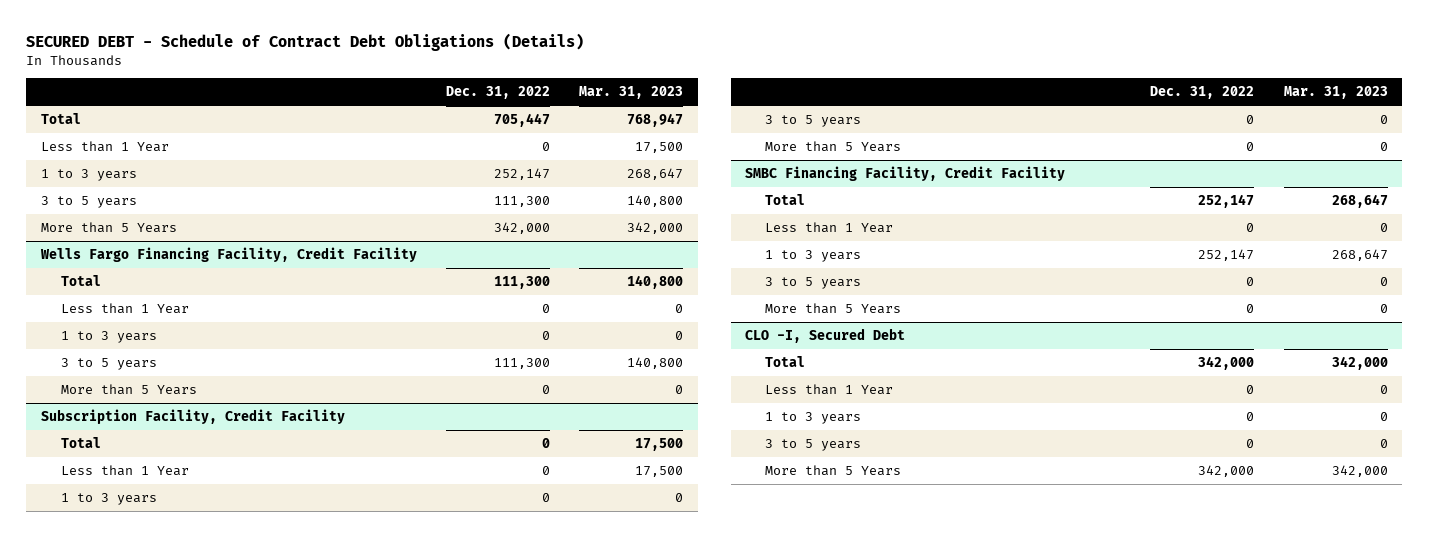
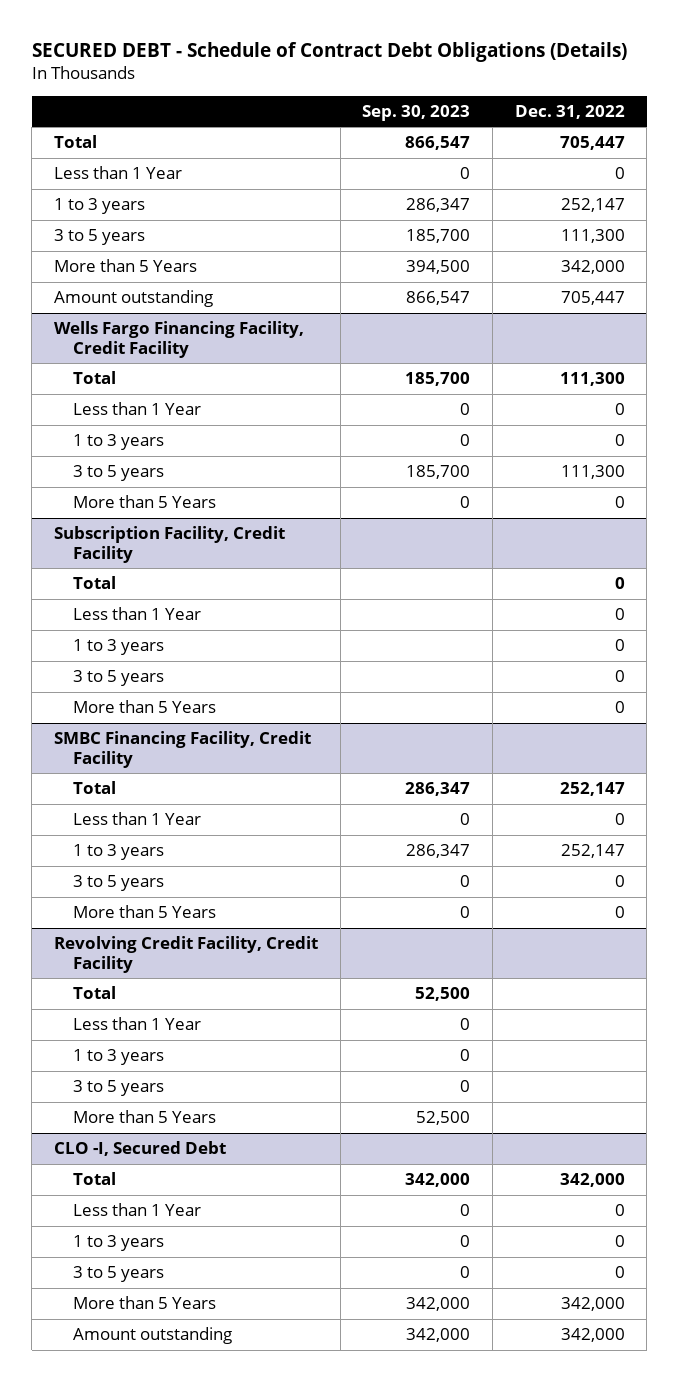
[579,86,684,100] Mar. 31, 2023 -> none
none -> [362,104,471,121] Sep. 30, 2023
none -> [53,290,213,308] Amount outstanding
none -> [53,936,318,973] Revolving Credit Facility, Credit Facility
none -> [73,986,117,1000] Total
none -> [73,1017,202,1031] Less than 1 Year
none -> [73,1049,165,1066] 1 to 3 years
none -> [73,1080,165,1097] 3 to 5 years
none -> [73,1110,217,1124] More than 5 Years
none -> [73,1327,233,1345] Amount outstanding

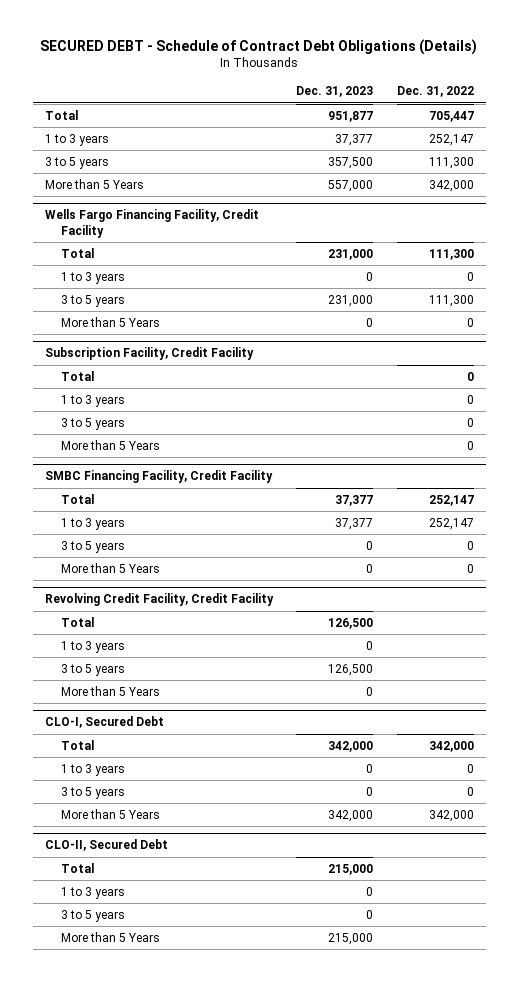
[362,104,471,121] Sep. 30, 2023 -> none
none -> [296,86,374,98] Dec. 31, 2023
[53,166,182,180] Less than 1 Year -> none
[53,290,213,308] Amount outstanding -> none
[73,402,202,416] Less than 1 Year -> none
[73,607,202,621] Less than 1 Year -> none
[73,812,202,826] Less than 1 Year -> none
[73,1017,202,1031] Less than 1 Year -> none
[53,1141,226,1157] CLO -I, Secured Debt -> [44,716,164,729] CLO-I, Secured Debt
[73,1203,202,1217] Less than 1 Year -> none
[73,1327,233,1345] Amount outstanding -> none
none -> [44,839,168,852] CLO-II, Secured Debt
none -> [60,862,94,873] Total
none -> [60,886,125,899] 1 to 3 years
none -> [60,909,125,922] 3 to 5 years
none -> [60,931,160,942] More than 5 Years

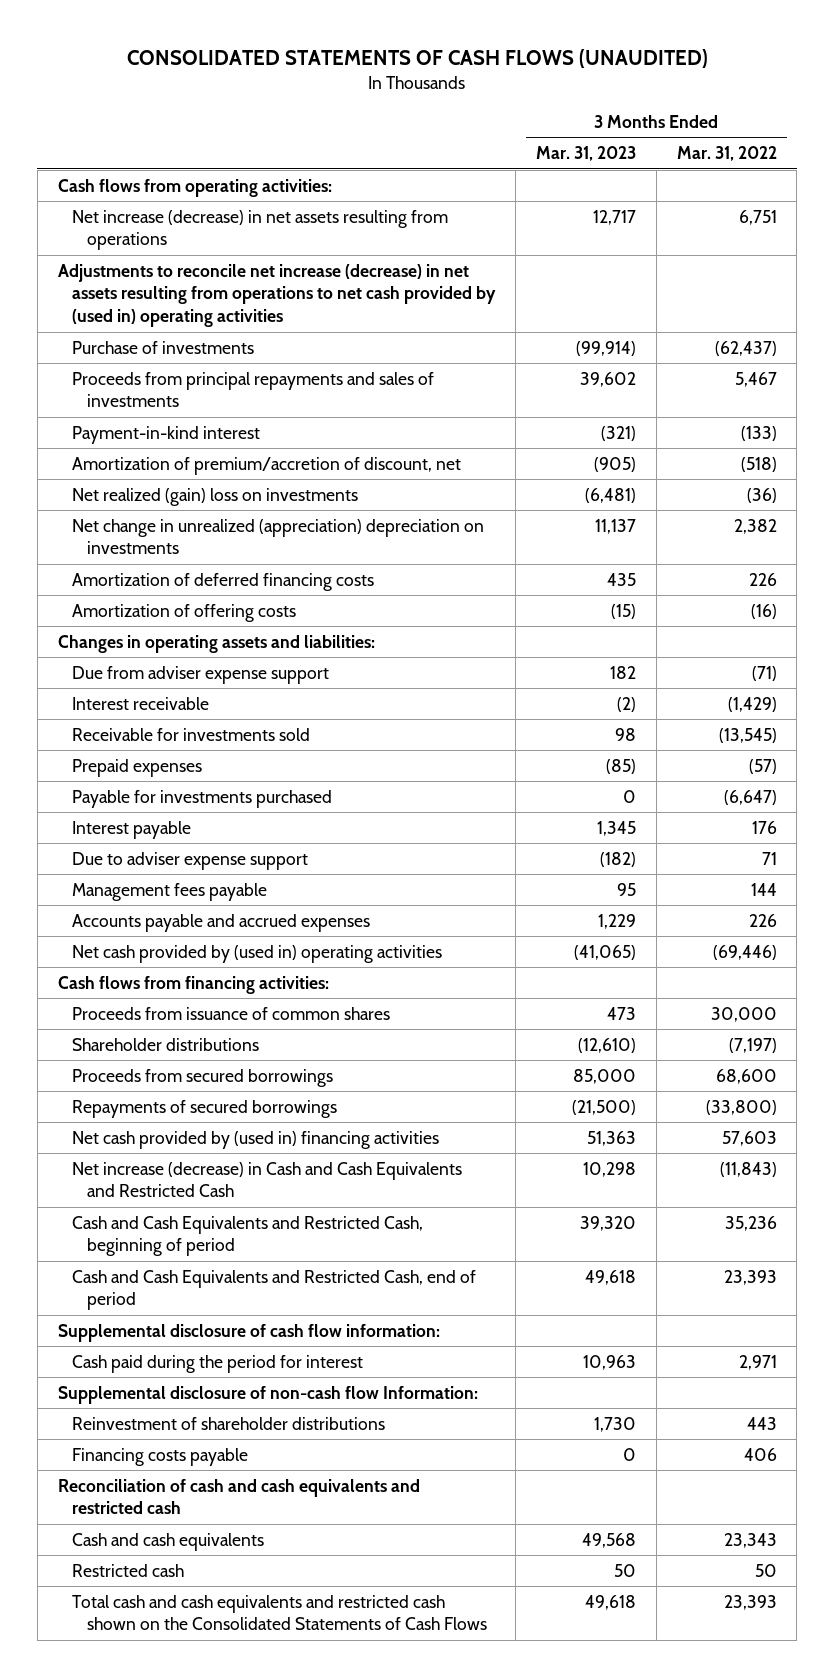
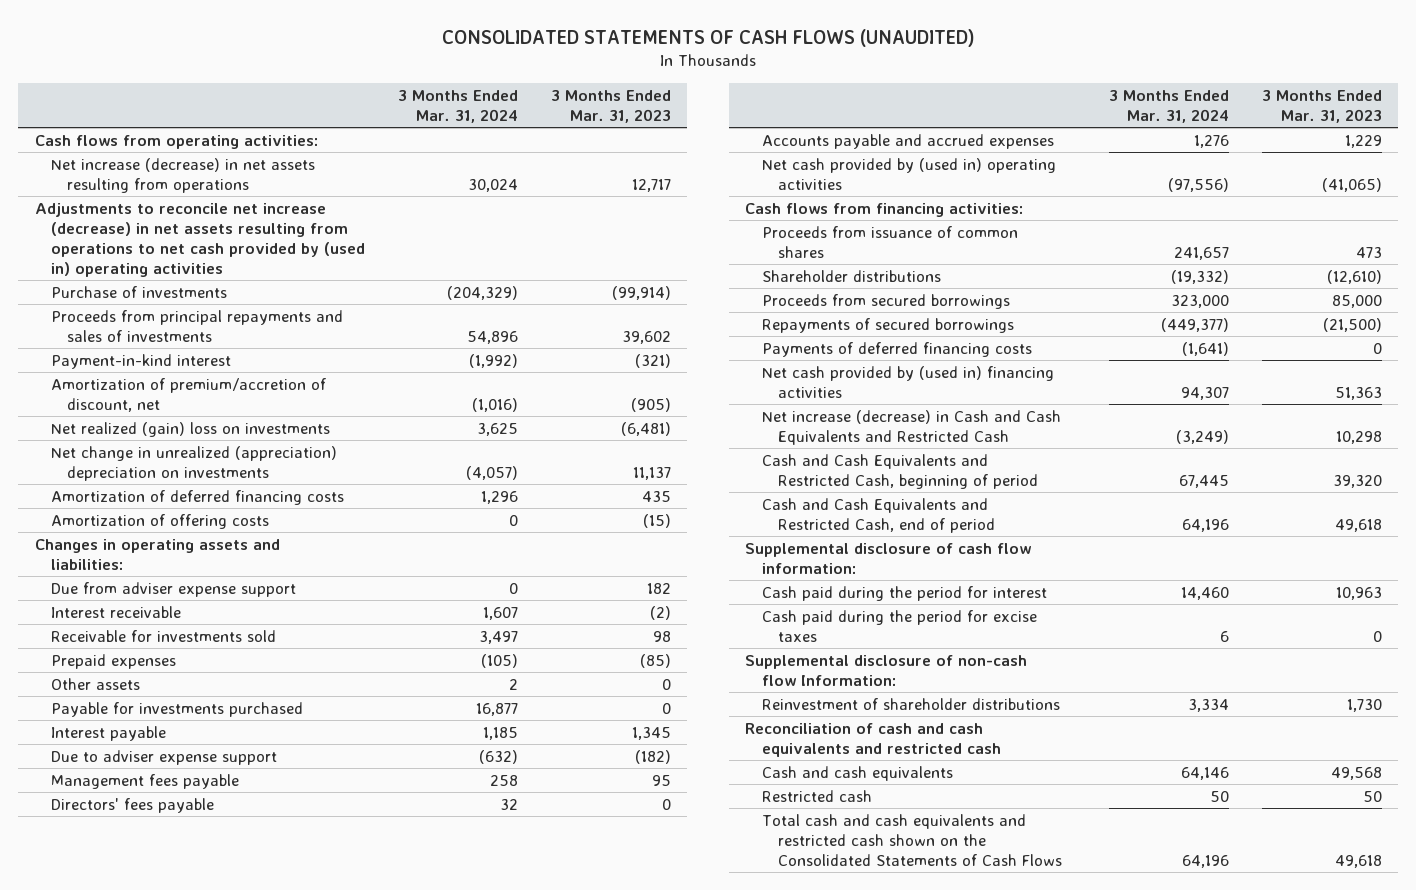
[676,146,777,162] Mar. 31, 2022 -> none
none -> [397,89,518,123] 3 Months Ended Mar. 31, 2024
none -> [50,677,140,690] Other assets
none -> [50,797,214,813] Directors' fees payable
none -> [761,341,1032,357] Payments of deferred financing costs
none -> [761,609,1037,642] Cash paid during the period for excise taxes
[72,1447,249,1466] Financing costs payable -> none

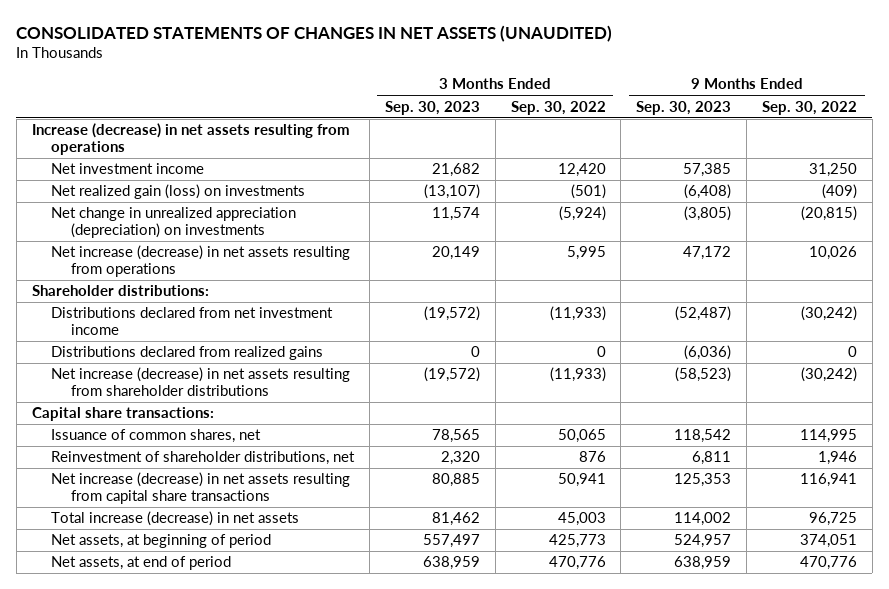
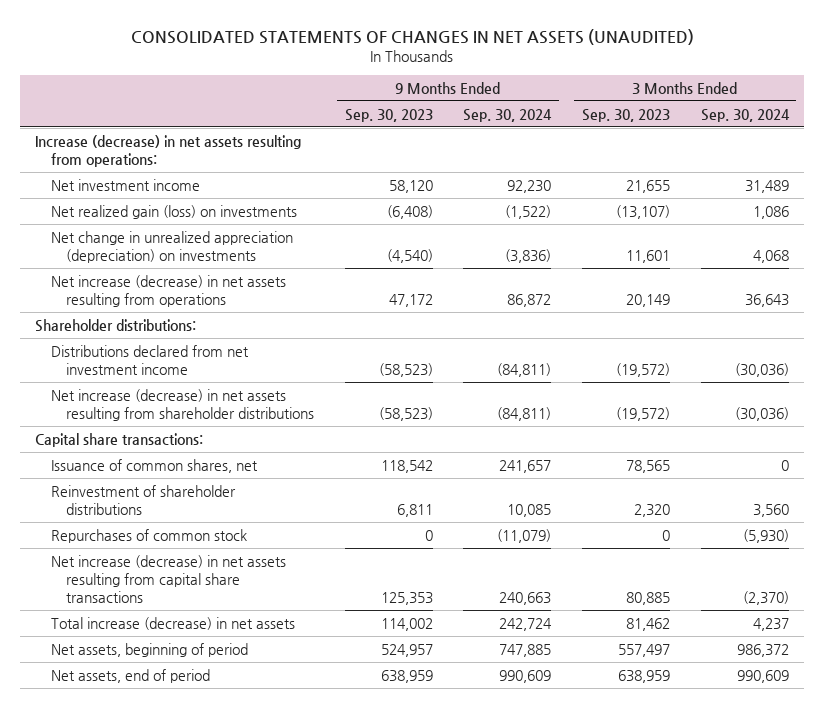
[510,100,606,115] Sep. 30, 2022 -> none
[761,100,857,115] Sep. 30, 2022 -> none
none -> [463,108,553,122] Sep. 30, 2024
none -> [700,108,790,122] Sep. 30, 2024
[31,123,350,156] Increase (decrease) in net assets resulting from operations -> [35,134,302,168] Increase (decrease) in net assets resulting from operations:
[431,163,480,178] 21,682 -> [625,179,670,193] 21,655
[683,163,732,178] 57,385 -> [388,179,433,193] 58,120
[431,207,480,222] 11,574 -> [625,250,670,264] 11,601
[684,206,732,222] (3,805) -> [386,249,433,264] (4,540)
[51,346,324,361] Distributions declared from realized gains -> none
[675,306,732,322] (52,487) -> [378,363,433,378] (58,523)
[51,451,356,466] Reinvestment of shareholder distributions, net -> [50,484,236,516] Reinvestment of shareholder distributions
none -> [50,528,247,543] Repurchases of common stock
[51,534,272,549] Net assets, at beginning of period -> [50,642,248,657] Net assets, beginning of period
[51,556,232,571] Net assets, at end of period -> [50,668,210,683] Net assets, end of period

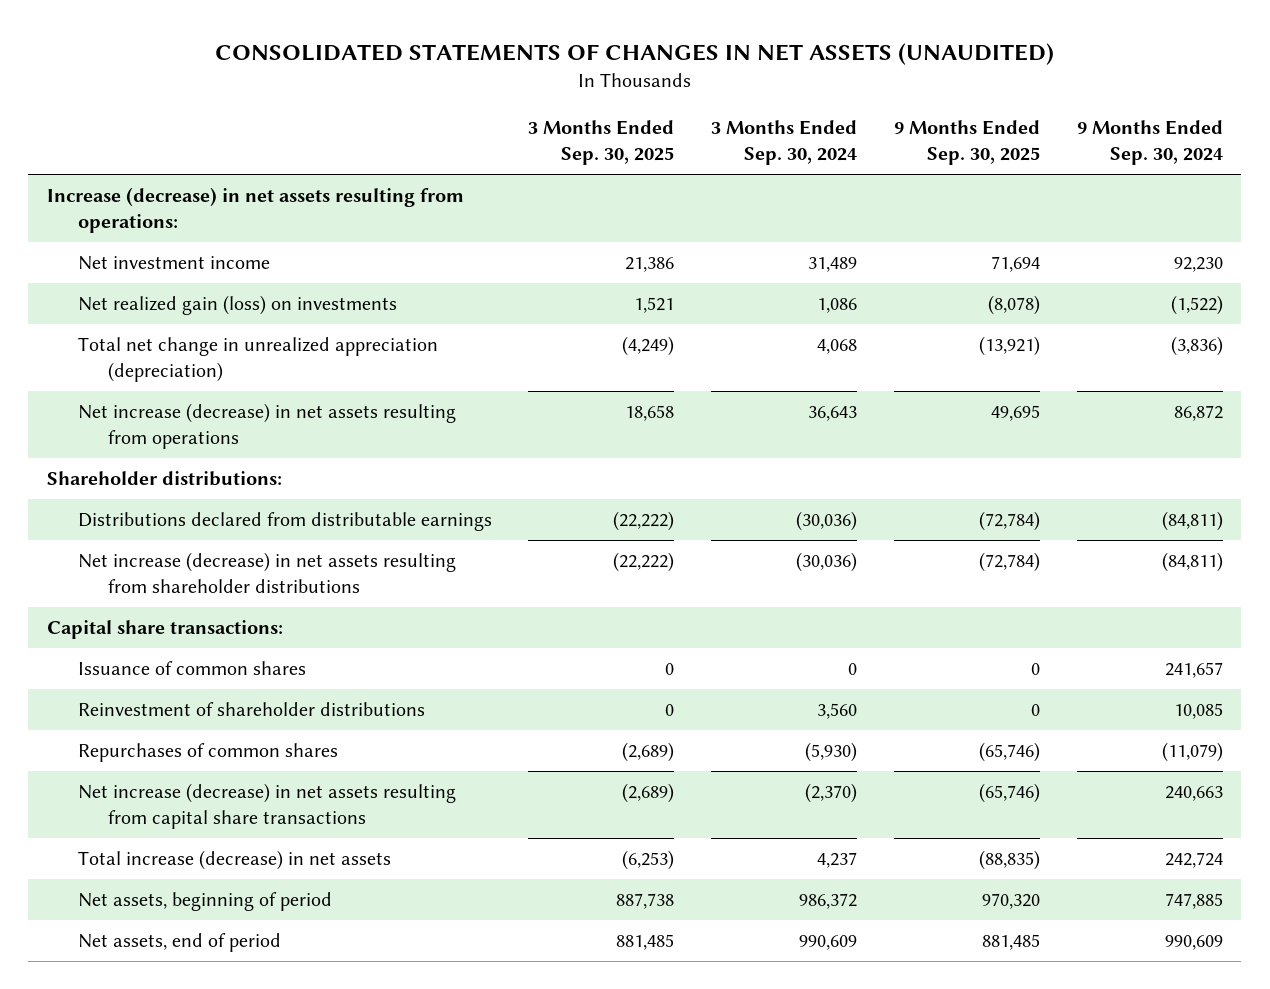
[344,108,433,122] Sep. 30, 2023 -> none
[581,108,670,122] Sep. 30, 2023 -> none
none -> [528,120,675,166] 3 Months Ended Sep. 30, 2025
none -> [894,120,1041,166] 9 Months Ended Sep. 30, 2025
[50,230,293,264] Net change in unrealized appreciation (depreciation) on investments -> [77,337,438,382] Total net change in unrealized appreciation (depreciation)
[50,344,249,376] Distributions declared from net investment income -> [77,512,492,532] Distributions declared from distributable earnings
[50,458,258,473] Issuance of common shares, net -> [77,661,306,676] Issuance of common shares
[50,528,247,543] Repurchases of common stock -> [77,743,338,763] Repurchases of common shares

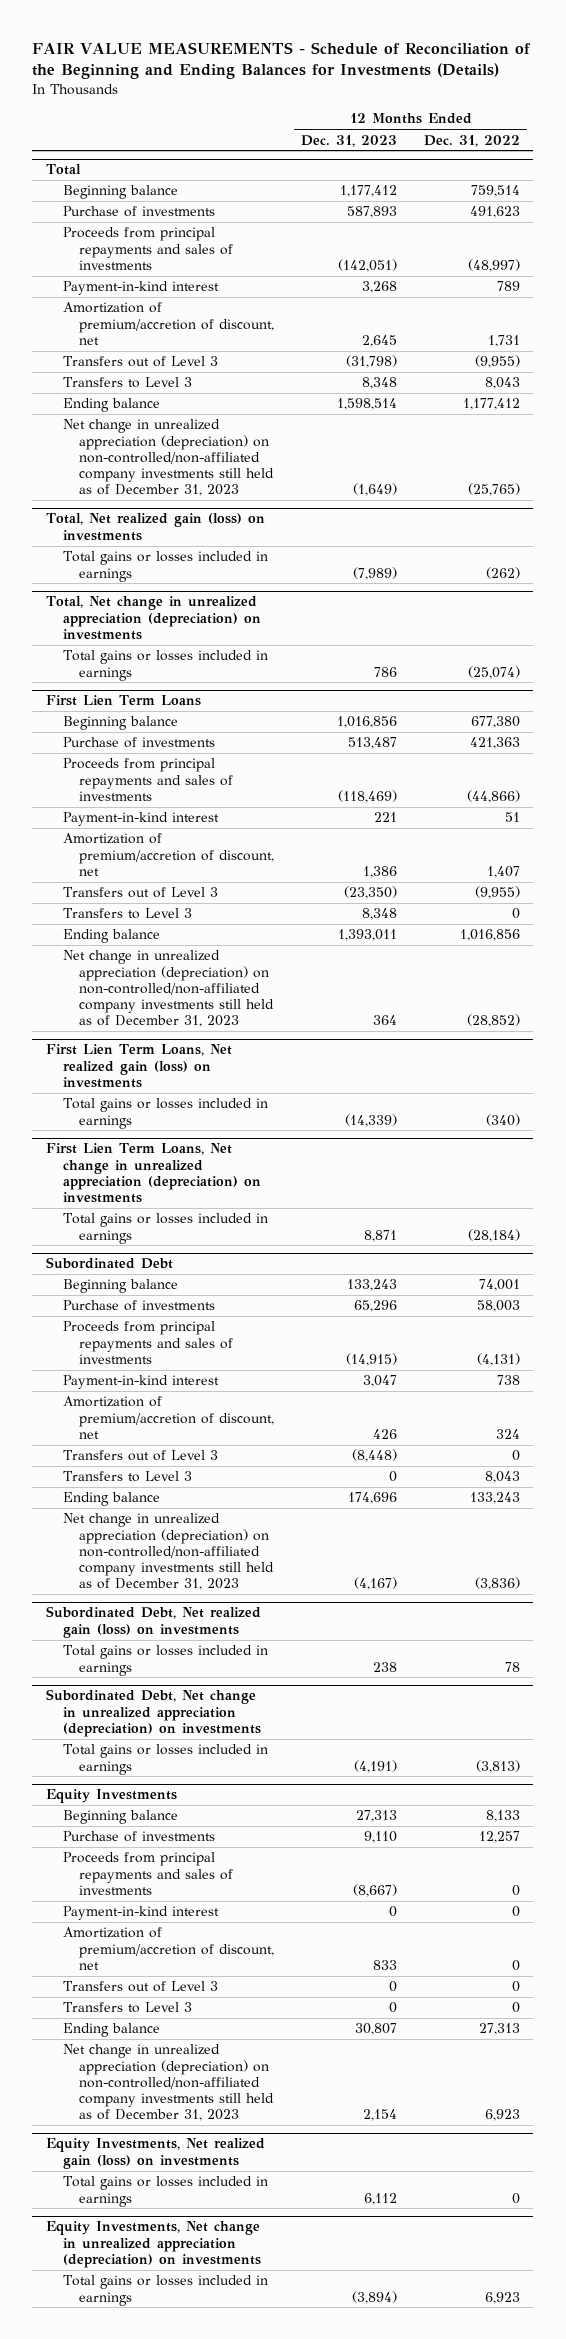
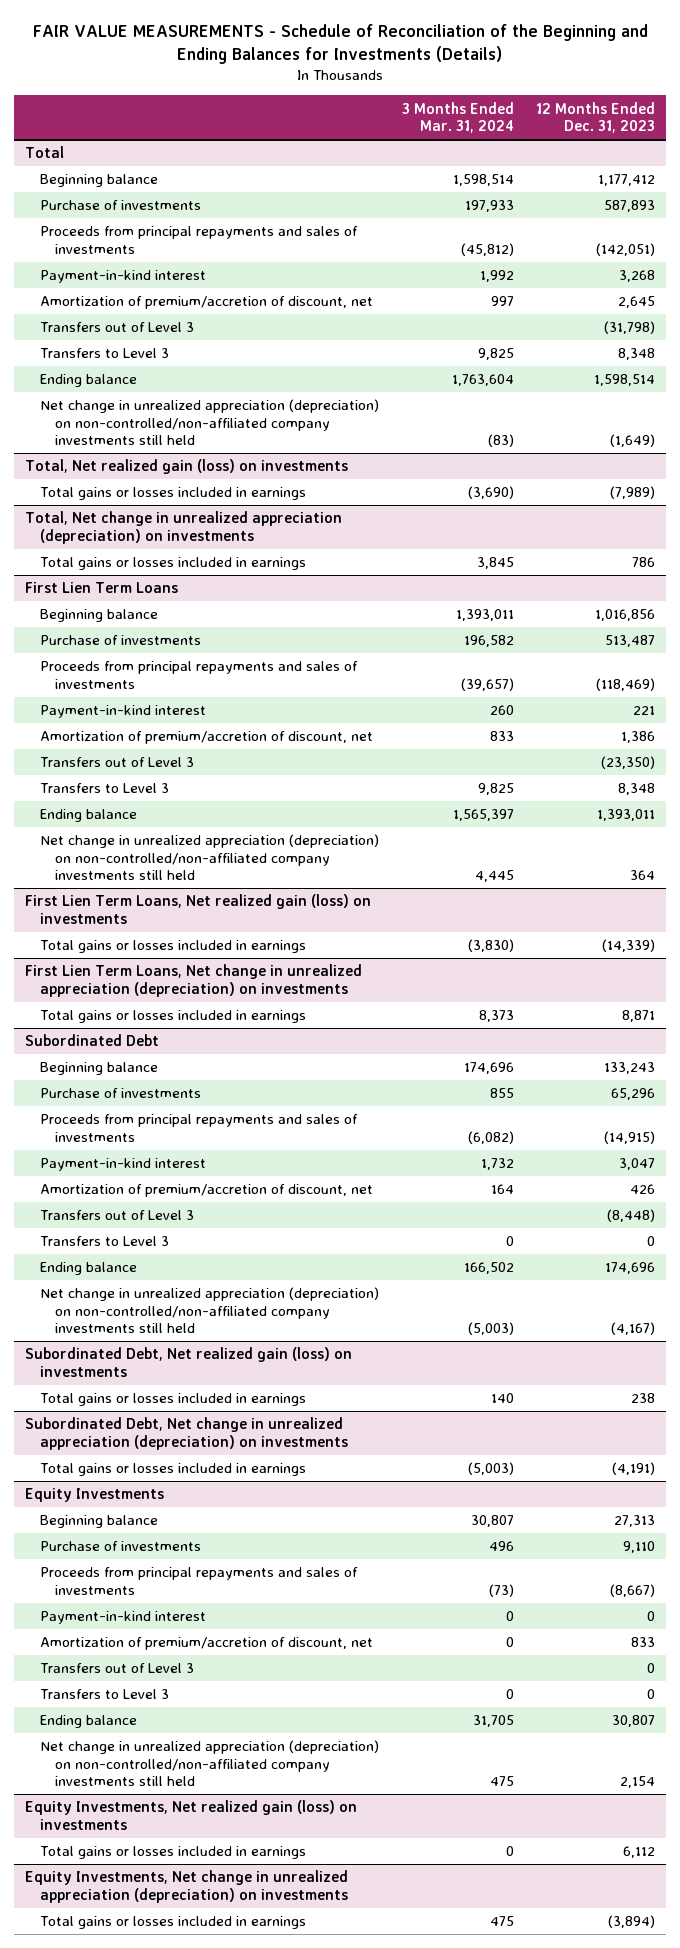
[423,134,520,147] Dec. 31, 2022 -> none
none -> [401,101,514,134] 3 Months Ended Mar. 31, 2024
[62,419,275,496] Net change in unrealized appreciation (depreciation) on non-controlled/non-affiliated company investments still held as of December 31, 2023 -> [40,399,380,446] Net change in unrealized appreciation (depreciation) on non-controlled/non-affiliated company investments still held
[62,950,275,1027] Net change in unrealized appreciation (depreciation) on non-controlled/non-affiliated company investments still held as of December 31, 2023 -> [40,834,380,881] Net change in unrealized appreciation (depreciation) on non-controlled/non-affiliated company investments still held
[62,1513,275,1590] Net change in unrealized appreciation (depreciation) on non-controlled/non-affiliated company investments still held as of December 31, 2023 -> [40,1287,380,1334] Net change in unrealized appreciation (depreciation) on non-controlled/non-affiliated company investments still held
[62,2044,275,2121] Net change in unrealized appreciation (depreciation) on non-controlled/non-affiliated company investments still held as of December 31, 2023 -> [40,1740,380,1787] Net change in unrealized appreciation (depreciation) on non-controlled/non-affiliated company investments still held

